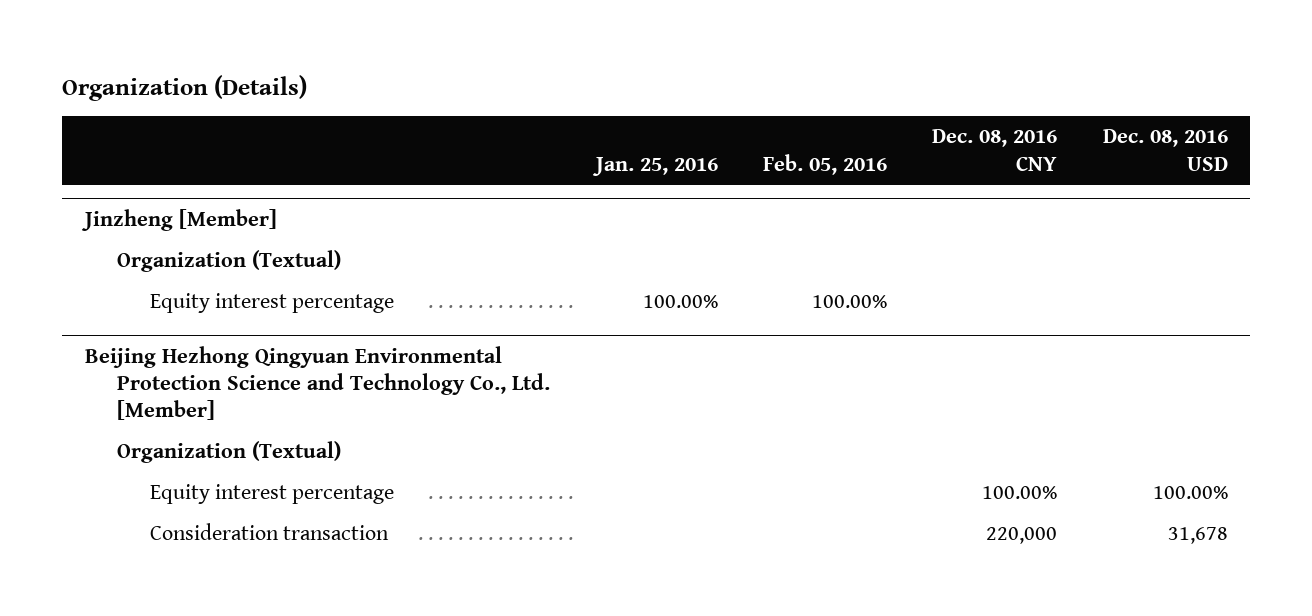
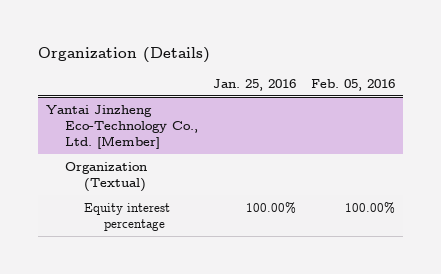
[932,129,1058,171] Dec. 08, 2016 CNY -> none
[1102,129,1228,171] Dec. 08, 2016 USD -> none
[80,208,277,231] Jinzheng [Member] -> [45,105,199,149] Yantai Jinzheng Eco-Technology Co., Ltd. [Member]
[84,345,551,420] Beijing Hezhong Qingyuan Environmental Protection Science and Technology Co., Ltd. [Member] -> none
[117,441,342,464] Organization (Textual) -> none
[150,484,395,505] Equity interest percentage -> none
[150,523,390,541] Consideration transaction -> none

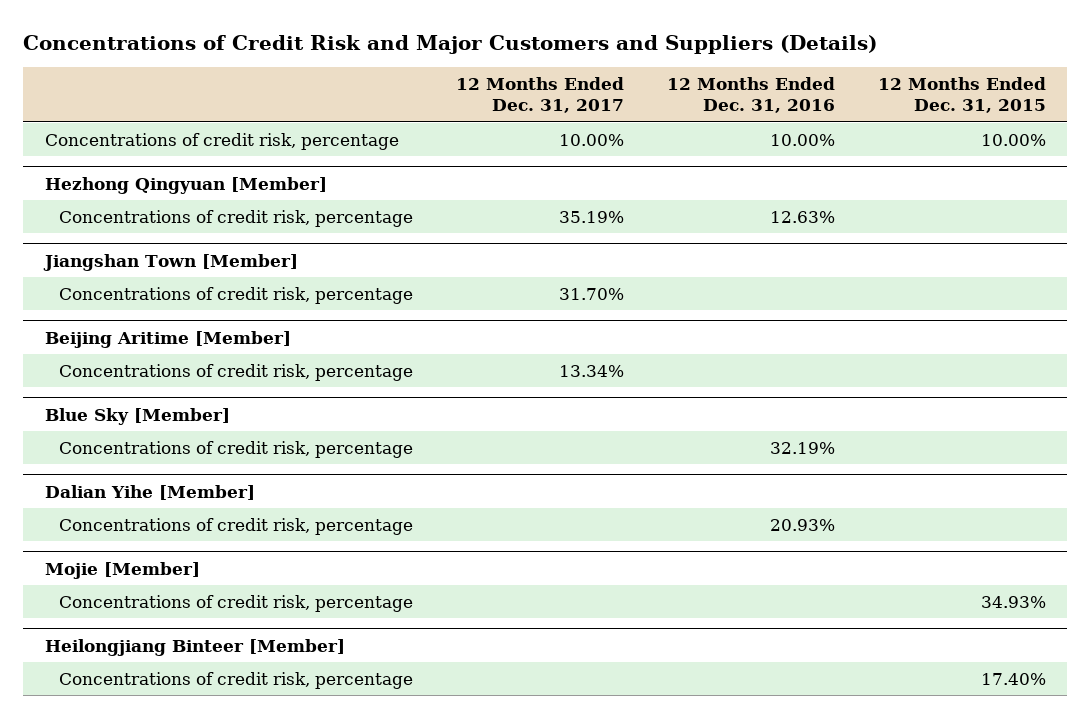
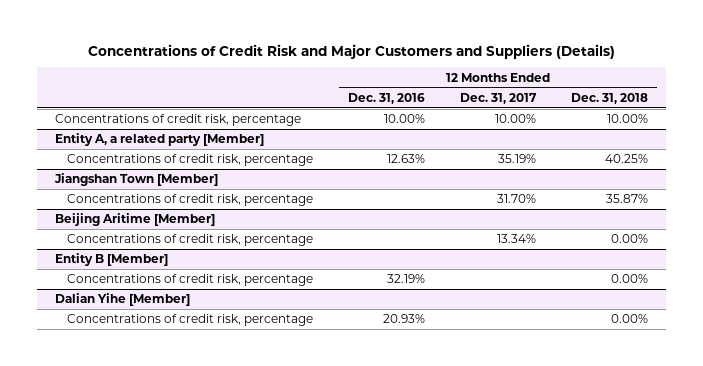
[877,76,1046,114] 12 Months Ended Dec. 31, 2015 -> none
none -> [571,92,649,104] Dec. 31, 2018
[44,176,327,194] Hezhong Qingyuan [Member] -> [54,133,264,147] Entity A, a related party [Member]
[44,407,230,425] Blue Sky [Member] -> [54,253,168,267] Entity B [Member]
[44,561,200,579] Mojie [Member] -> none
[58,594,413,612] Concentrations of credit risk, percentage -> none
[44,638,345,656] Heilongjiang Binteer [Member] -> none
[58,671,413,689] Concentrations of credit risk, percentage -> none

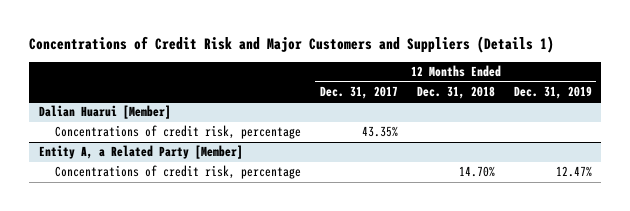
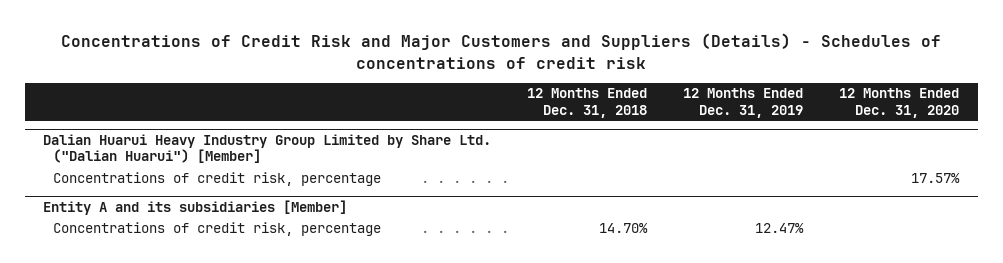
[29,36,555,54] Concentrations of Credit Risk and Major Customers and Suppliers (Details 1) -> [61,33,942,69] Concentrations of Credit Risk and Major Customers and Suppliers (Details) - Schedules of concentrations of credit risk
[320,86,399,100] Dec. 31, 2017 -> none
none -> [839,88,960,118] 12 Months Ended Dec. 31, 2020
[38,105,171,120] Dalian Huarui [Member] -> [43,133,492,164] Dalian Huarui Heavy Industry Group Limited by Share Ltd. ("Dalian Huarui") [Member]
[38,145,243,160] Entity A, a Related Party [Member] -> [43,199,348,215] Entity A and its subsidiaries [Member]

